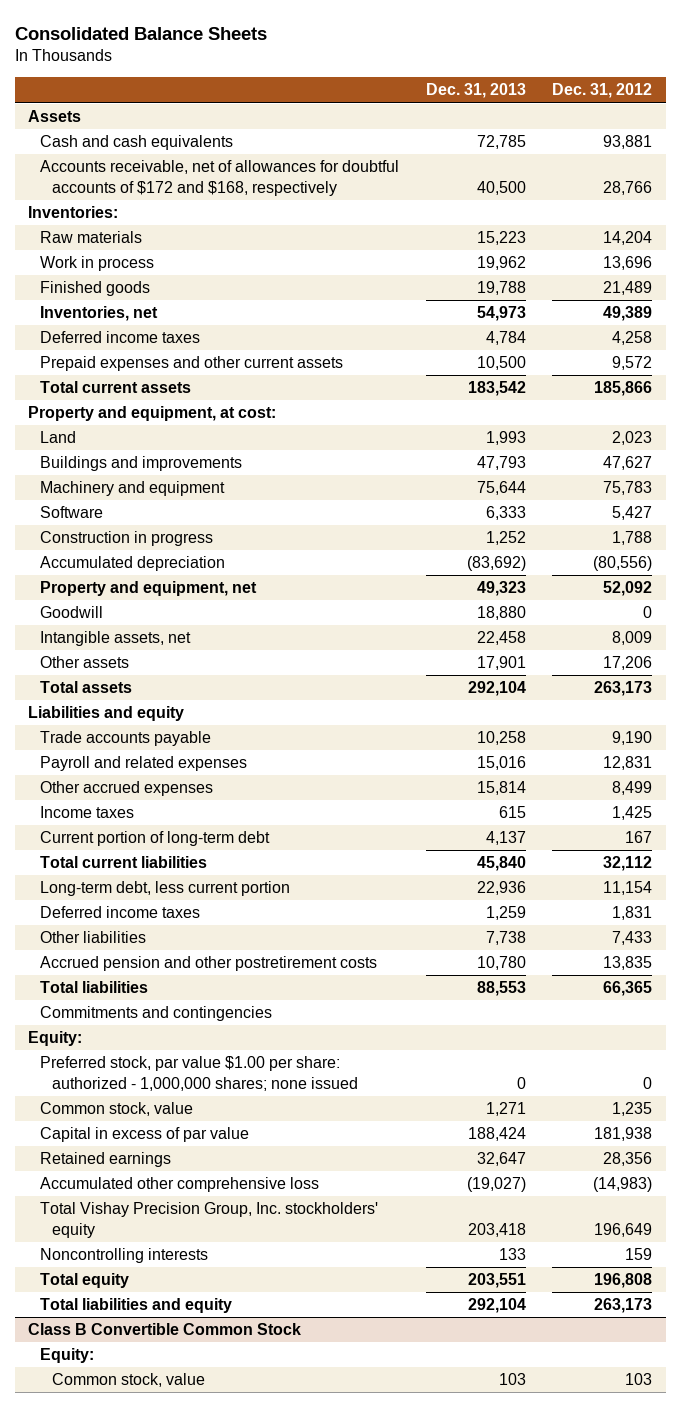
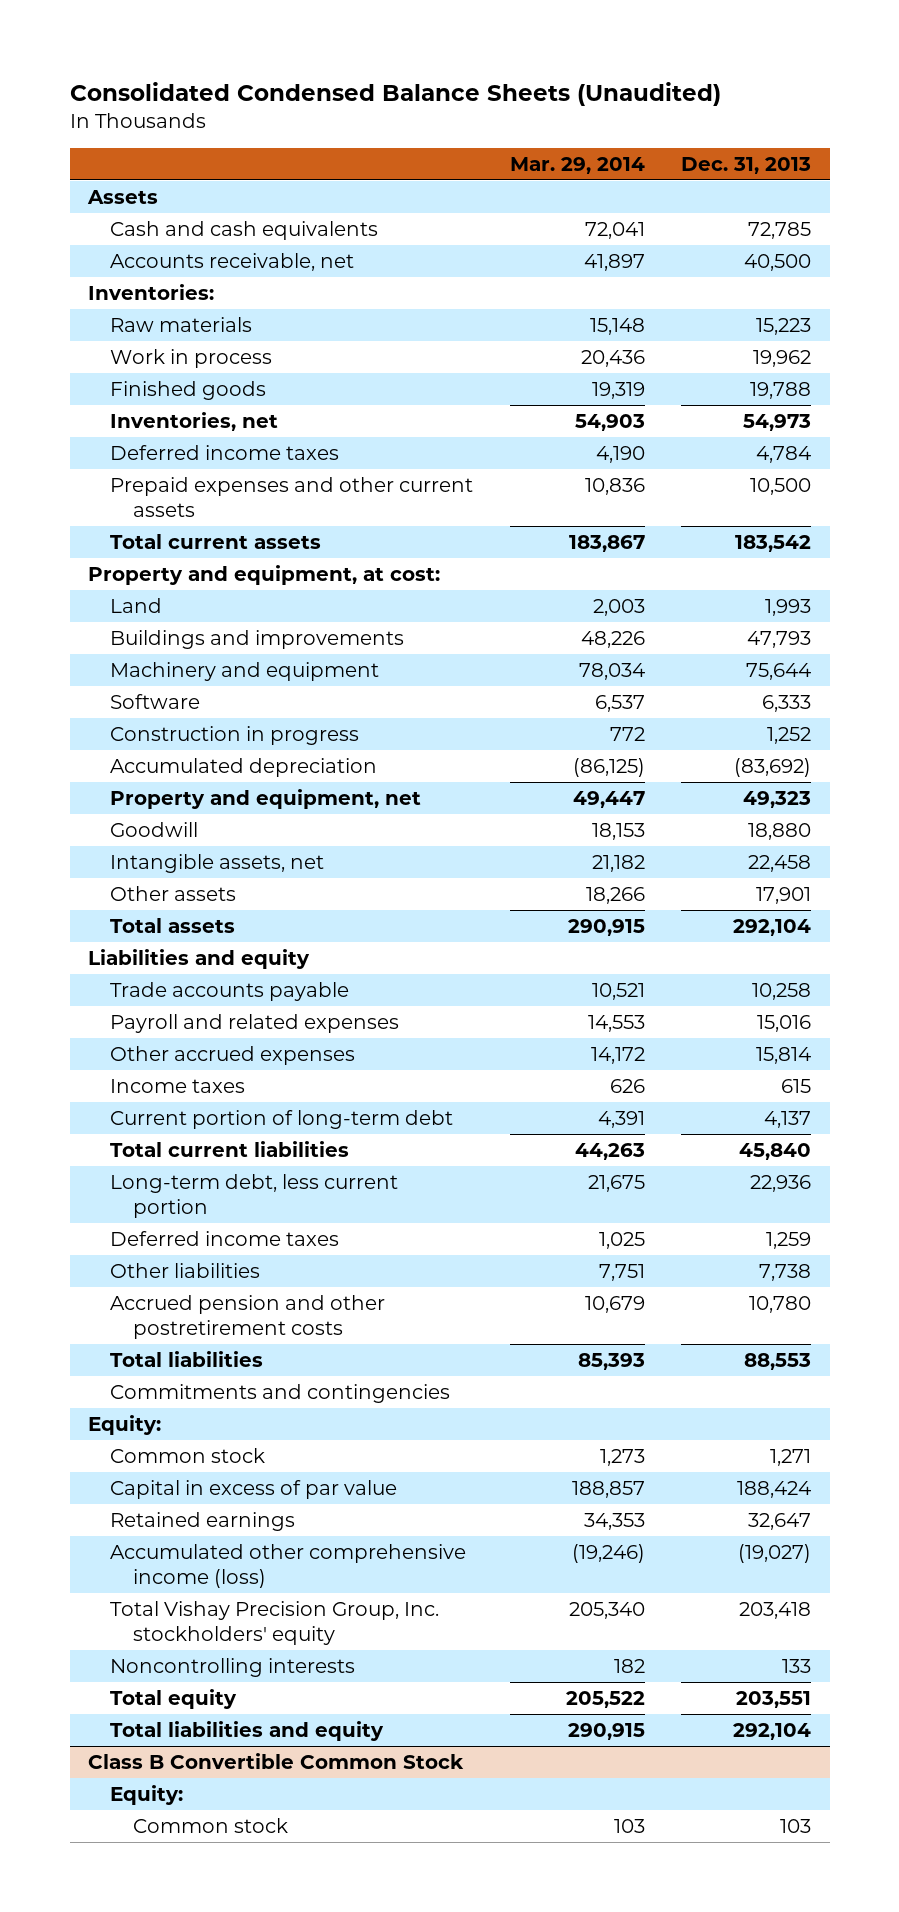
[15,26,268,40] Consolidated Balance Sheets -> [69,82,721,107] Consolidated Condensed Balance Sheets (Unaudited)
[552,83,653,99] Dec. 31, 2012 -> none
none -> [509,157,645,175] Mar. 29, 2014
[40,160,400,196] Accounts receivable, net of allowances for doubtful accounts of $172 and $168, respectively -> [110,252,355,271] Accounts receivable, net
[40,1056,359,1091] Preferred stock, par value $1.00 per share: authorized - 1,000,000 shares; none issued -> none
[40,1102,194,1117] Common stock, value -> [110,1447,266,1463] Common stock
[40,1177,320,1193] Accumulated other comprehensive loss -> [110,1543,467,1589] Accumulated other comprehensive income (loss)
[52,1373,206,1388] Common stock, value -> [132,1817,288,1833] Common stock

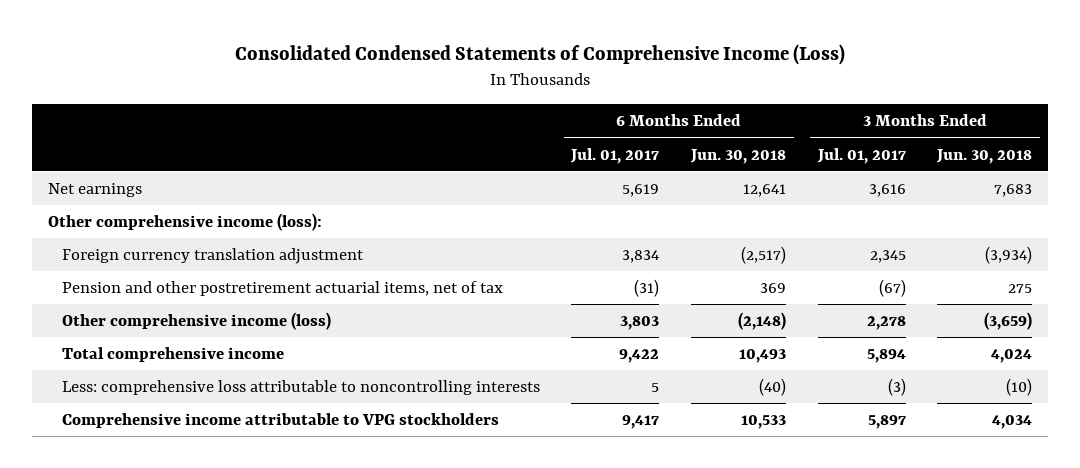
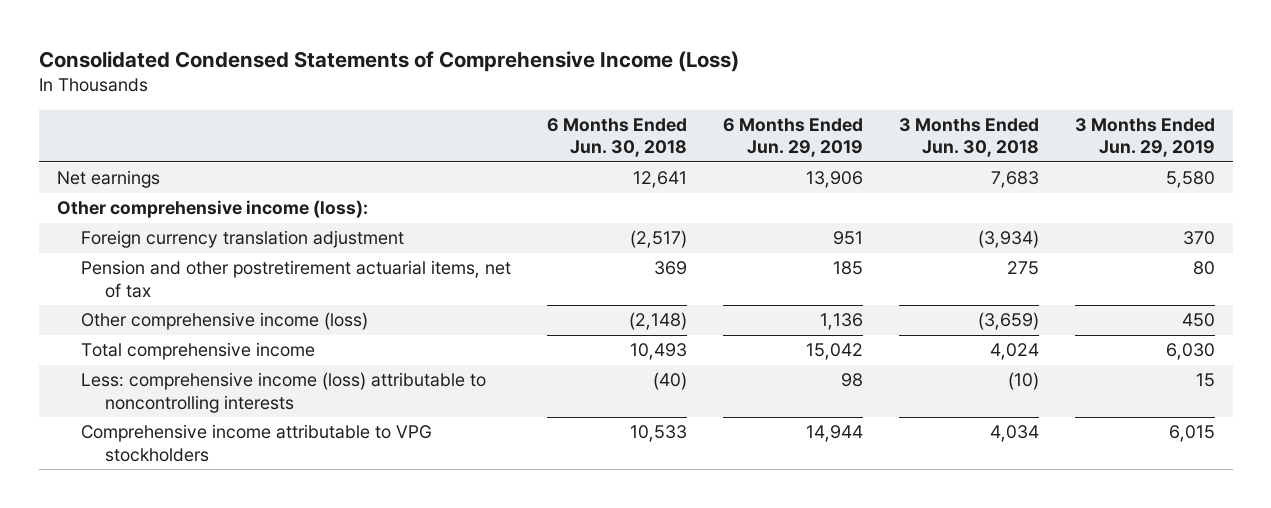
[570,147,660,164] Jul. 01, 2017 -> none
[816,147,906,164] Jul. 01, 2017 -> none
none -> [722,117,863,158] 6 Months Ended Jun. 29, 2019
none -> [1074,117,1215,158] 3 Months Ended Jun. 29, 2019
[61,380,540,396] Less: comprehensive loss attributable to noncontrolling interests -> [80,372,486,413] Less: comprehensive income (loss) attributable to noncontrolling interests

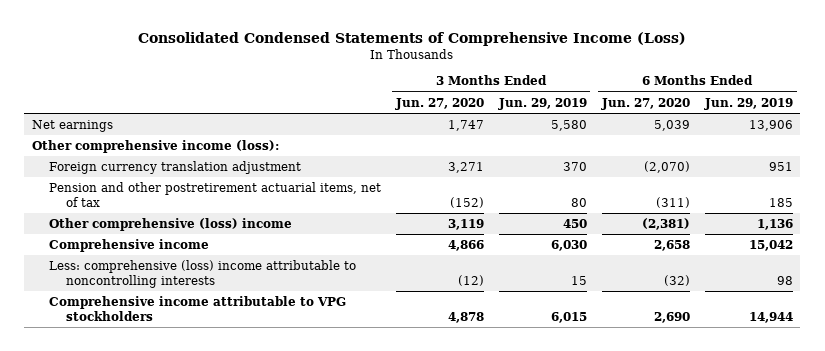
[546,117,687,158] 6 Months Ended Jun. 30, 2018 -> none
[898,117,1039,158] 3 Months Ended Jun. 30, 2018 -> none
none -> [394,97,484,110] Jun. 27, 2020
none -> [600,97,690,110] Jun. 27, 2020
[80,312,368,331] Other comprehensive income (loss) -> [48,218,292,232] Other comprehensive (loss) income
[80,342,315,361] Total comprehensive income -> [48,239,209,253] Comprehensive income
[80,372,486,413] Less: comprehensive income (loss) attributable to noncontrolling interests -> [48,260,356,289] Less: comprehensive (loss) income attributable to noncontrolling interests

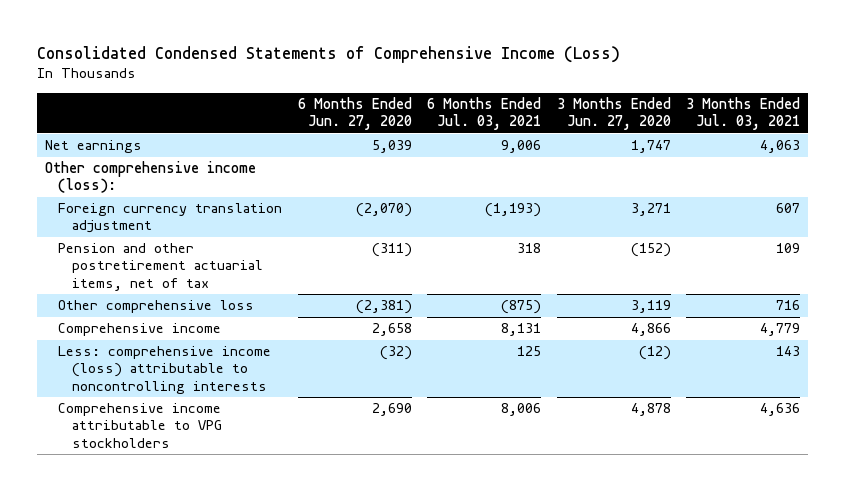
[497,97,587,110] Jun. 29, 2019 -> none
[703,97,793,110] Jun. 29, 2019 -> none
none -> [427,96,542,130] 6 Months Ended Jul. 03, 2021
none -> [686,96,801,130] 3 Months Ended Jul. 03, 2021
[48,218,292,232] Other comprehensive (loss) income -> [58,300,255,314] Other comprehensive loss
[48,260,356,289] Less: comprehensive (loss) income attributable to noncontrolling interests -> [58,346,272,394] Less: comprehensive income (loss) attributable to noncontrolling interests

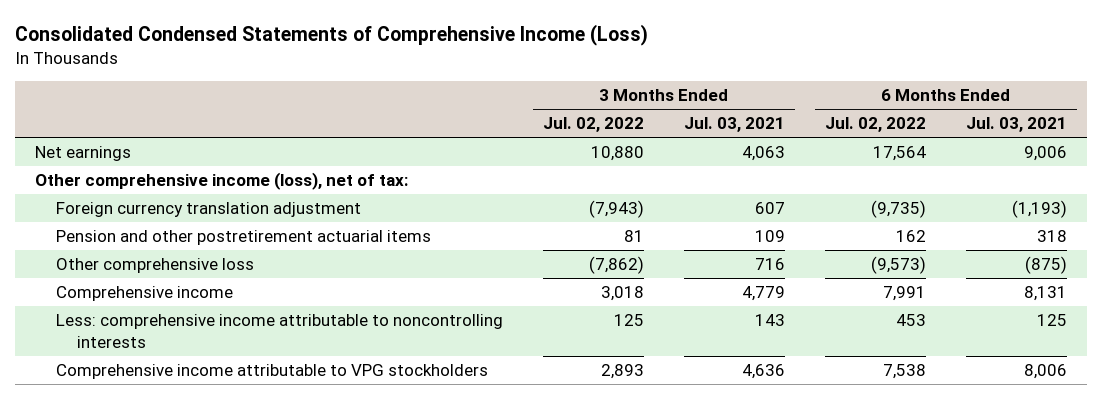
[297,96,412,130] 6 Months Ended Jun. 27, 2020 -> none
[556,96,671,130] 3 Months Ended Jun. 27, 2020 -> none
none -> [543,117,645,133] Jul. 02, 2022
none -> [825,117,927,133] Jul. 02, 2022
[44,161,256,194] Other comprehensive income (loss): -> [34,172,408,191] Other comprehensive income (loss), net of tax:
[58,243,264,291] Pension and other postretirement actuarial items, net of tax -> [56,230,432,246] Pension and other postretirement actuarial items
[58,346,272,394] Less: comprehensive income (loss) attributable to noncontrolling interests -> [56,314,504,348] Less: comprehensive income attributable to noncontrolling interests

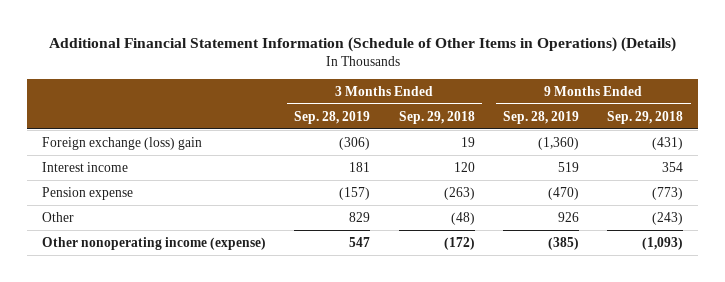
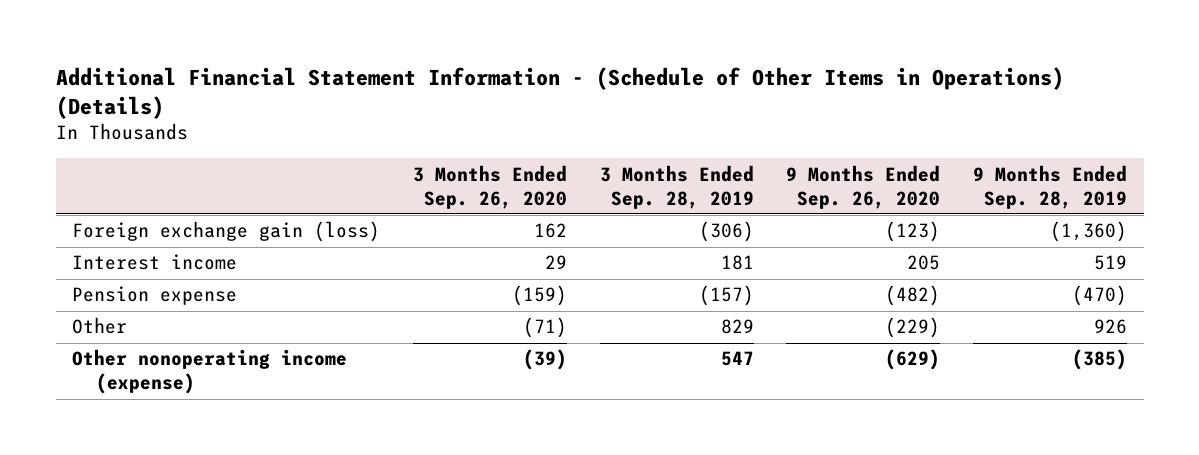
[48,36,676,52] Additional Financial Statement Information (Schedule of Other Items in Operations) (Details) -> [55,66,1064,120] Additional Financial Statement Information - (Schedule of Other Items in Operations) (Details)
[398,110,475,124] Sep. 29, 2018 -> none
[607,110,684,124] Sep. 29, 2018 -> none
none -> [412,164,567,209] 3 Months Ended Sep. 26, 2020
none -> [786,164,941,209] 9 Months Ended Sep. 26, 2020
[41,136,202,150] Foreign exchange (loss) gain -> [72,221,381,243] Foreign exchange gain (loss)

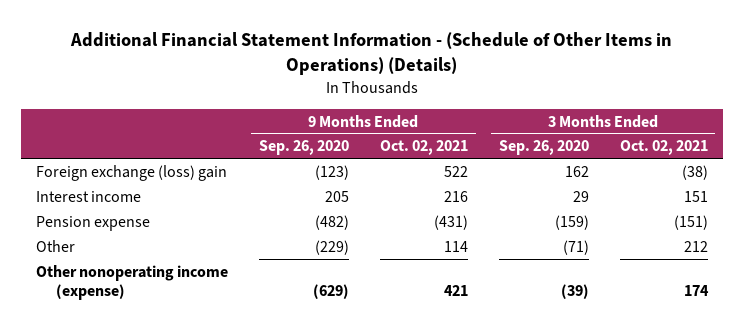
[599,164,754,209] 3 Months Ended Sep. 28, 2019 -> none
[973,164,1128,209] 9 Months Ended Sep. 28, 2019 -> none
none -> [379,140,468,156] Oct. 02, 2021
none -> [619,140,708,156] Oct. 02, 2021
[72,221,381,243] Foreign exchange gain (loss) -> [36,164,228,181] Foreign exchange (loss) gain

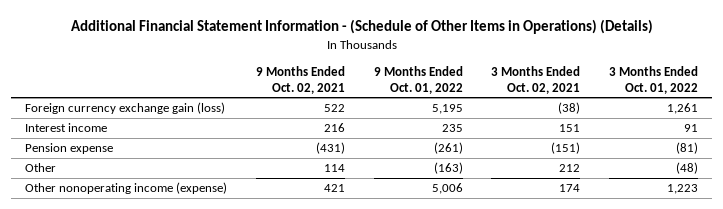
[258,140,349,156] Sep. 26, 2020 -> none
[498,140,589,156] Sep. 26, 2020 -> none
none -> [373,66,463,94] 9 Months Ended Oct. 01, 2022
none -> [608,66,698,94] 3 Months Ended Oct. 01, 2022
[36,164,228,181] Foreign exchange (loss) gain -> [25,102,226,115] Foreign currency exchange gain (loss)

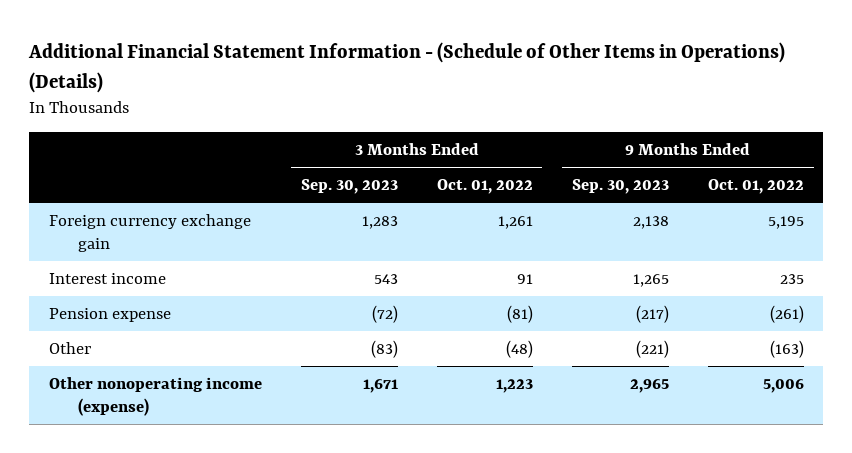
[255,66,345,94] 9 Months Ended Oct. 02, 2021 -> none
[491,66,581,94] 3 Months Ended Oct. 02, 2021 -> none
none -> [300,179,398,195] Sep. 30, 2023
none -> [571,179,669,195] Sep. 30, 2023
[25,102,226,115] Foreign currency exchange gain (loss) -> [48,213,251,253] Foreign currency exchange gain

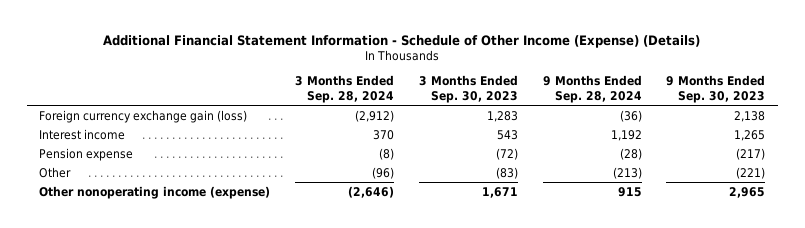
[27,42,785,93] Additional Financial Statement Information - (Schedule of Other Items in Operations) (Details) -> [103,34,701,48] Additional Financial Statement Information - Schedule of Other Income (Expense) (Details)
[436,179,533,195] Oct. 01, 2022 -> none
[707,179,804,195] Oct. 01, 2022 -> none
none -> [295,75,395,103] 3 Months Ended Sep. 28, 2024
none -> [542,75,642,103] 9 Months Ended Sep. 28, 2024
[48,213,251,253] Foreign currency exchange gain -> [39,109,248,123] Foreign currency exchange gain (loss)

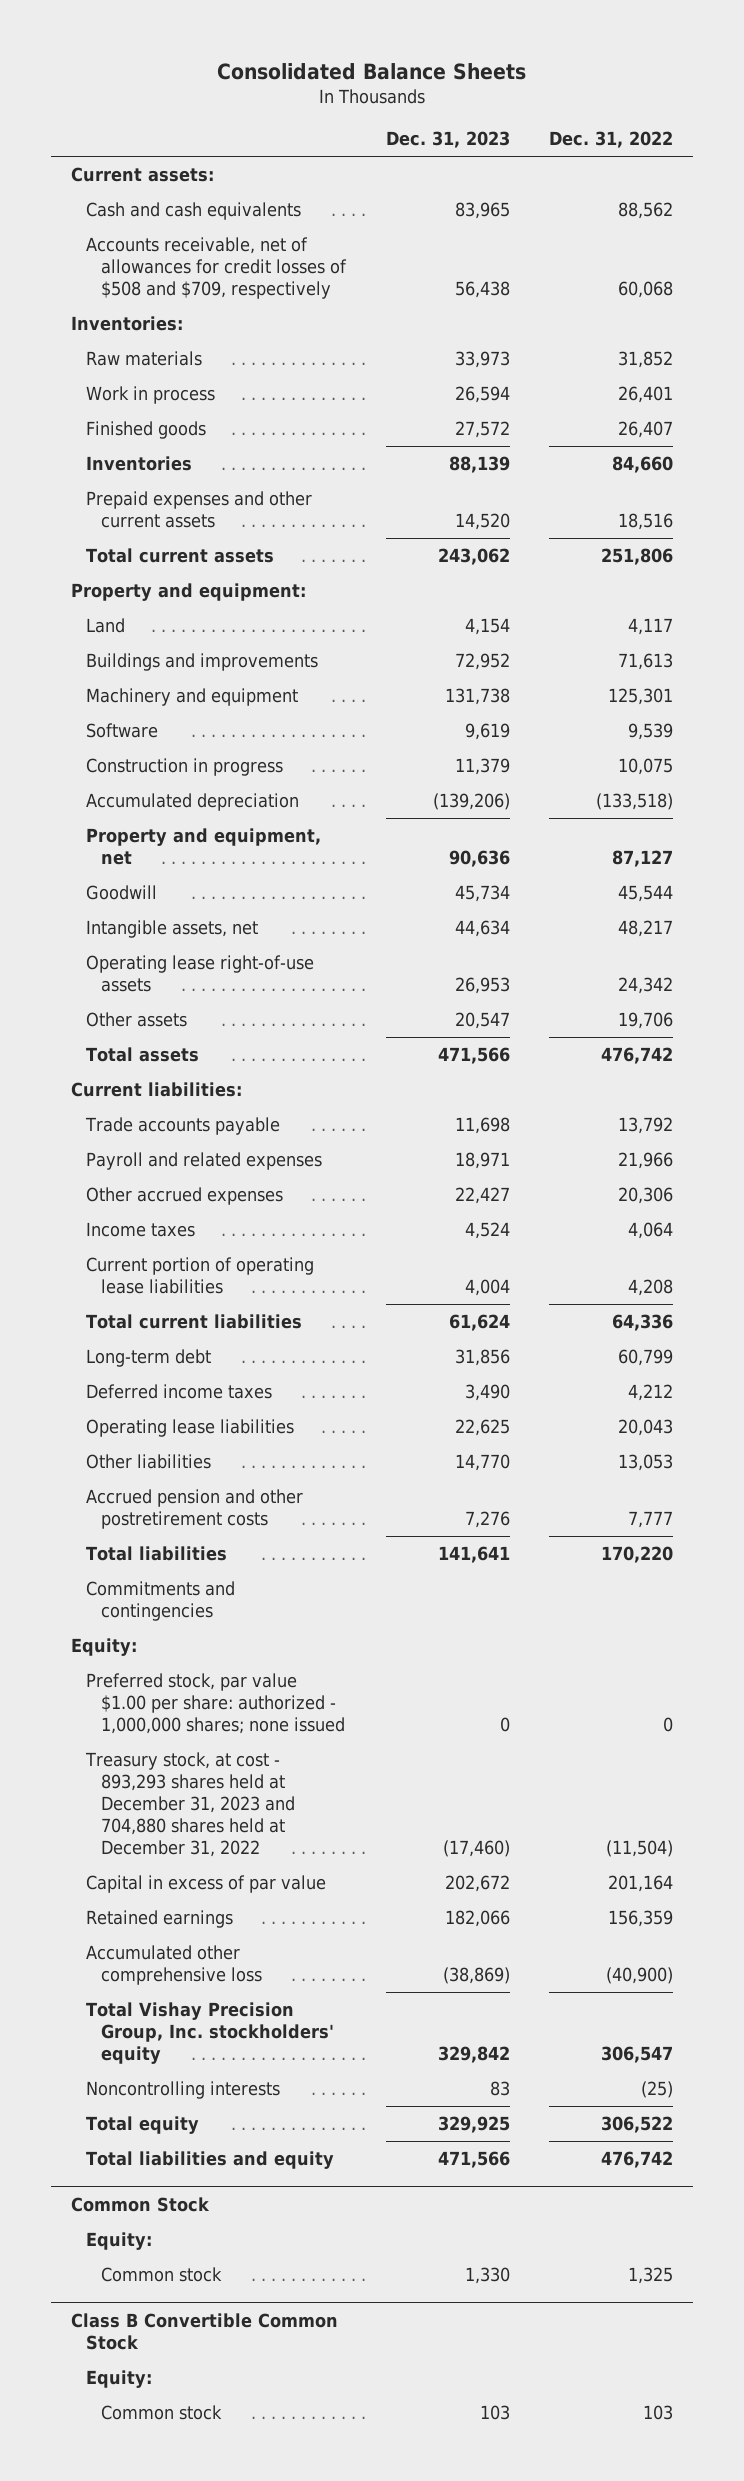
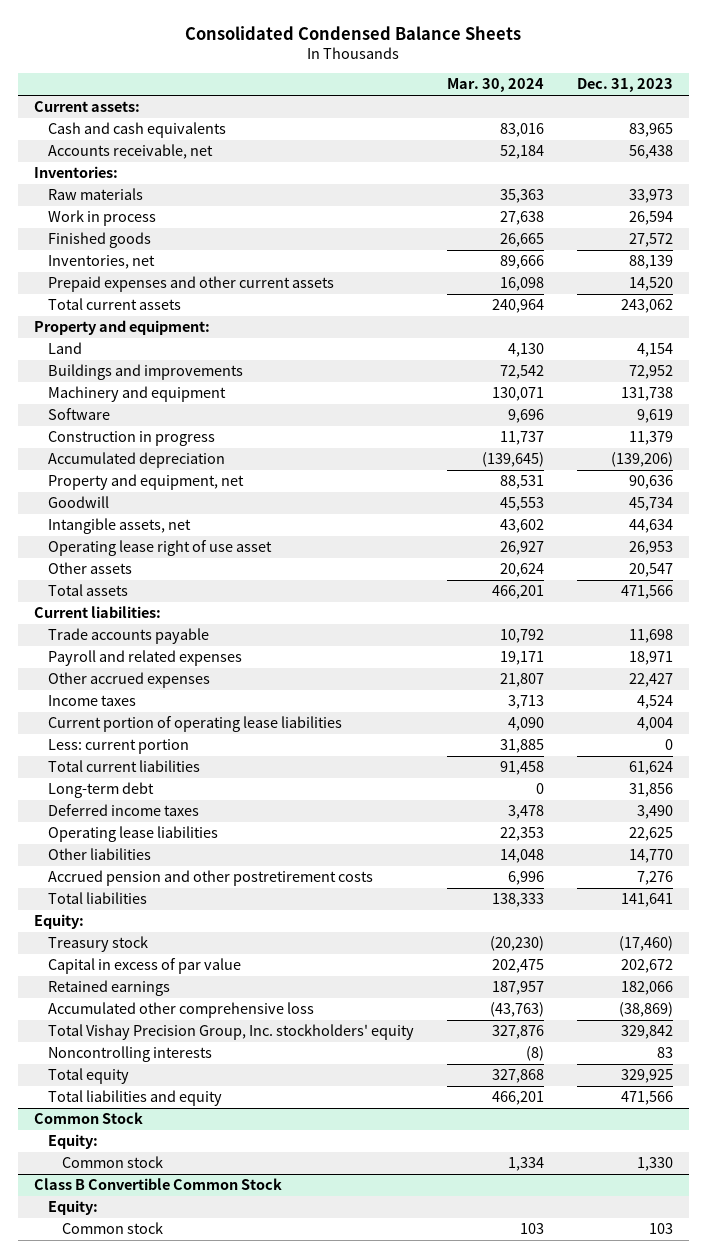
[216,63,526,81] Consolidated Balance Sheets -> [185,25,522,40] Consolidated Condensed Balance Sheets
[548,130,673,148] Dec. 31, 2022 -> none
none -> [446,78,544,93] Mar. 30, 2024
[86,237,348,299] Accounts receivable, net of allowances for credit losses of $508 and $709, respectively -> [48,144,214,160] Accounts receivable, net
[86,456,193,472] Inventories -> [48,255,156,270] Inventories, net
[86,955,315,992] Operating lease right-of-use assets -> [48,540,273,557] Operating lease right of use asset
none -> [48,739,190,755] Less: current portion
[86,1581,236,1621] Commitments and contingencies -> none
[86,1673,346,1734] Preferred stock, par value $1.00 per share: authorized - 1,000,000 shares; none issued -> none
[85,1752,296,1857] Treasury stock, at cost - 893,293 shares held at December 31, 2023 and 704,880 shares held at December 31, 2022 -> [48,936,149,953] Treasury stock

